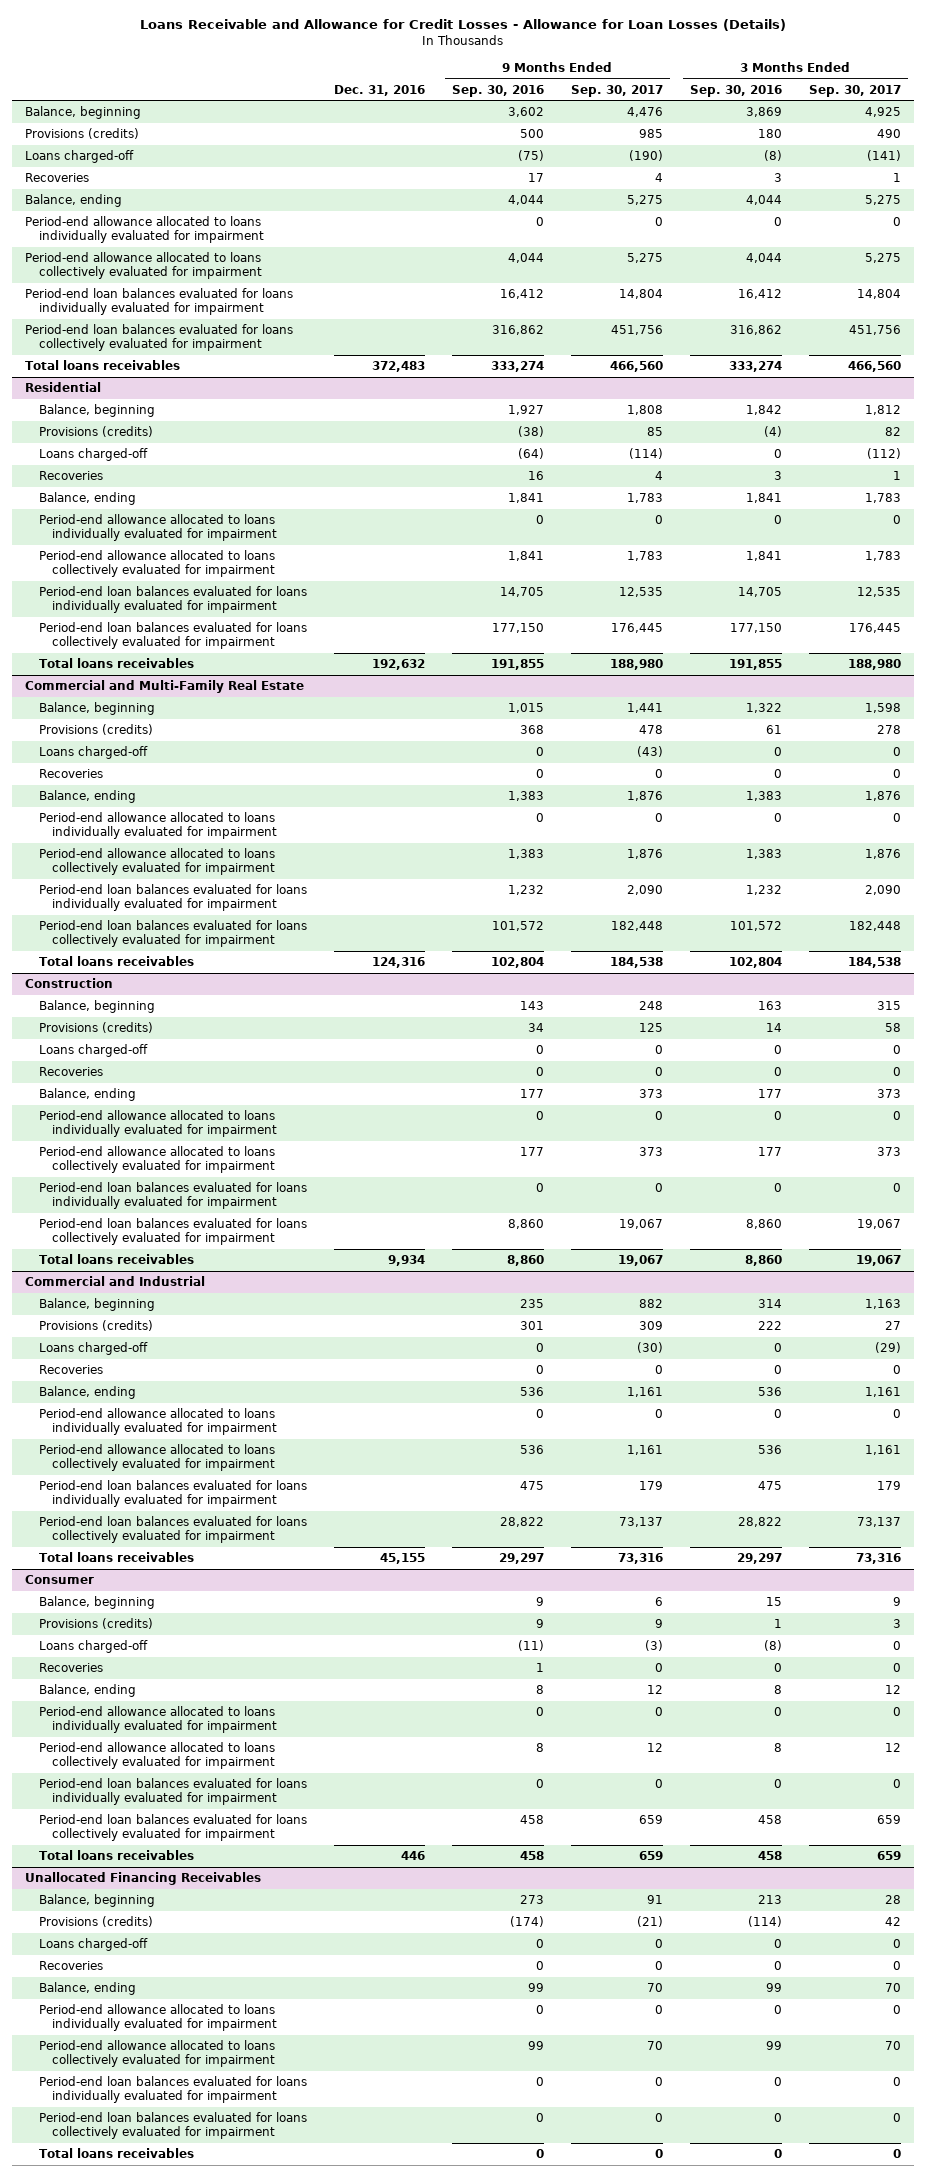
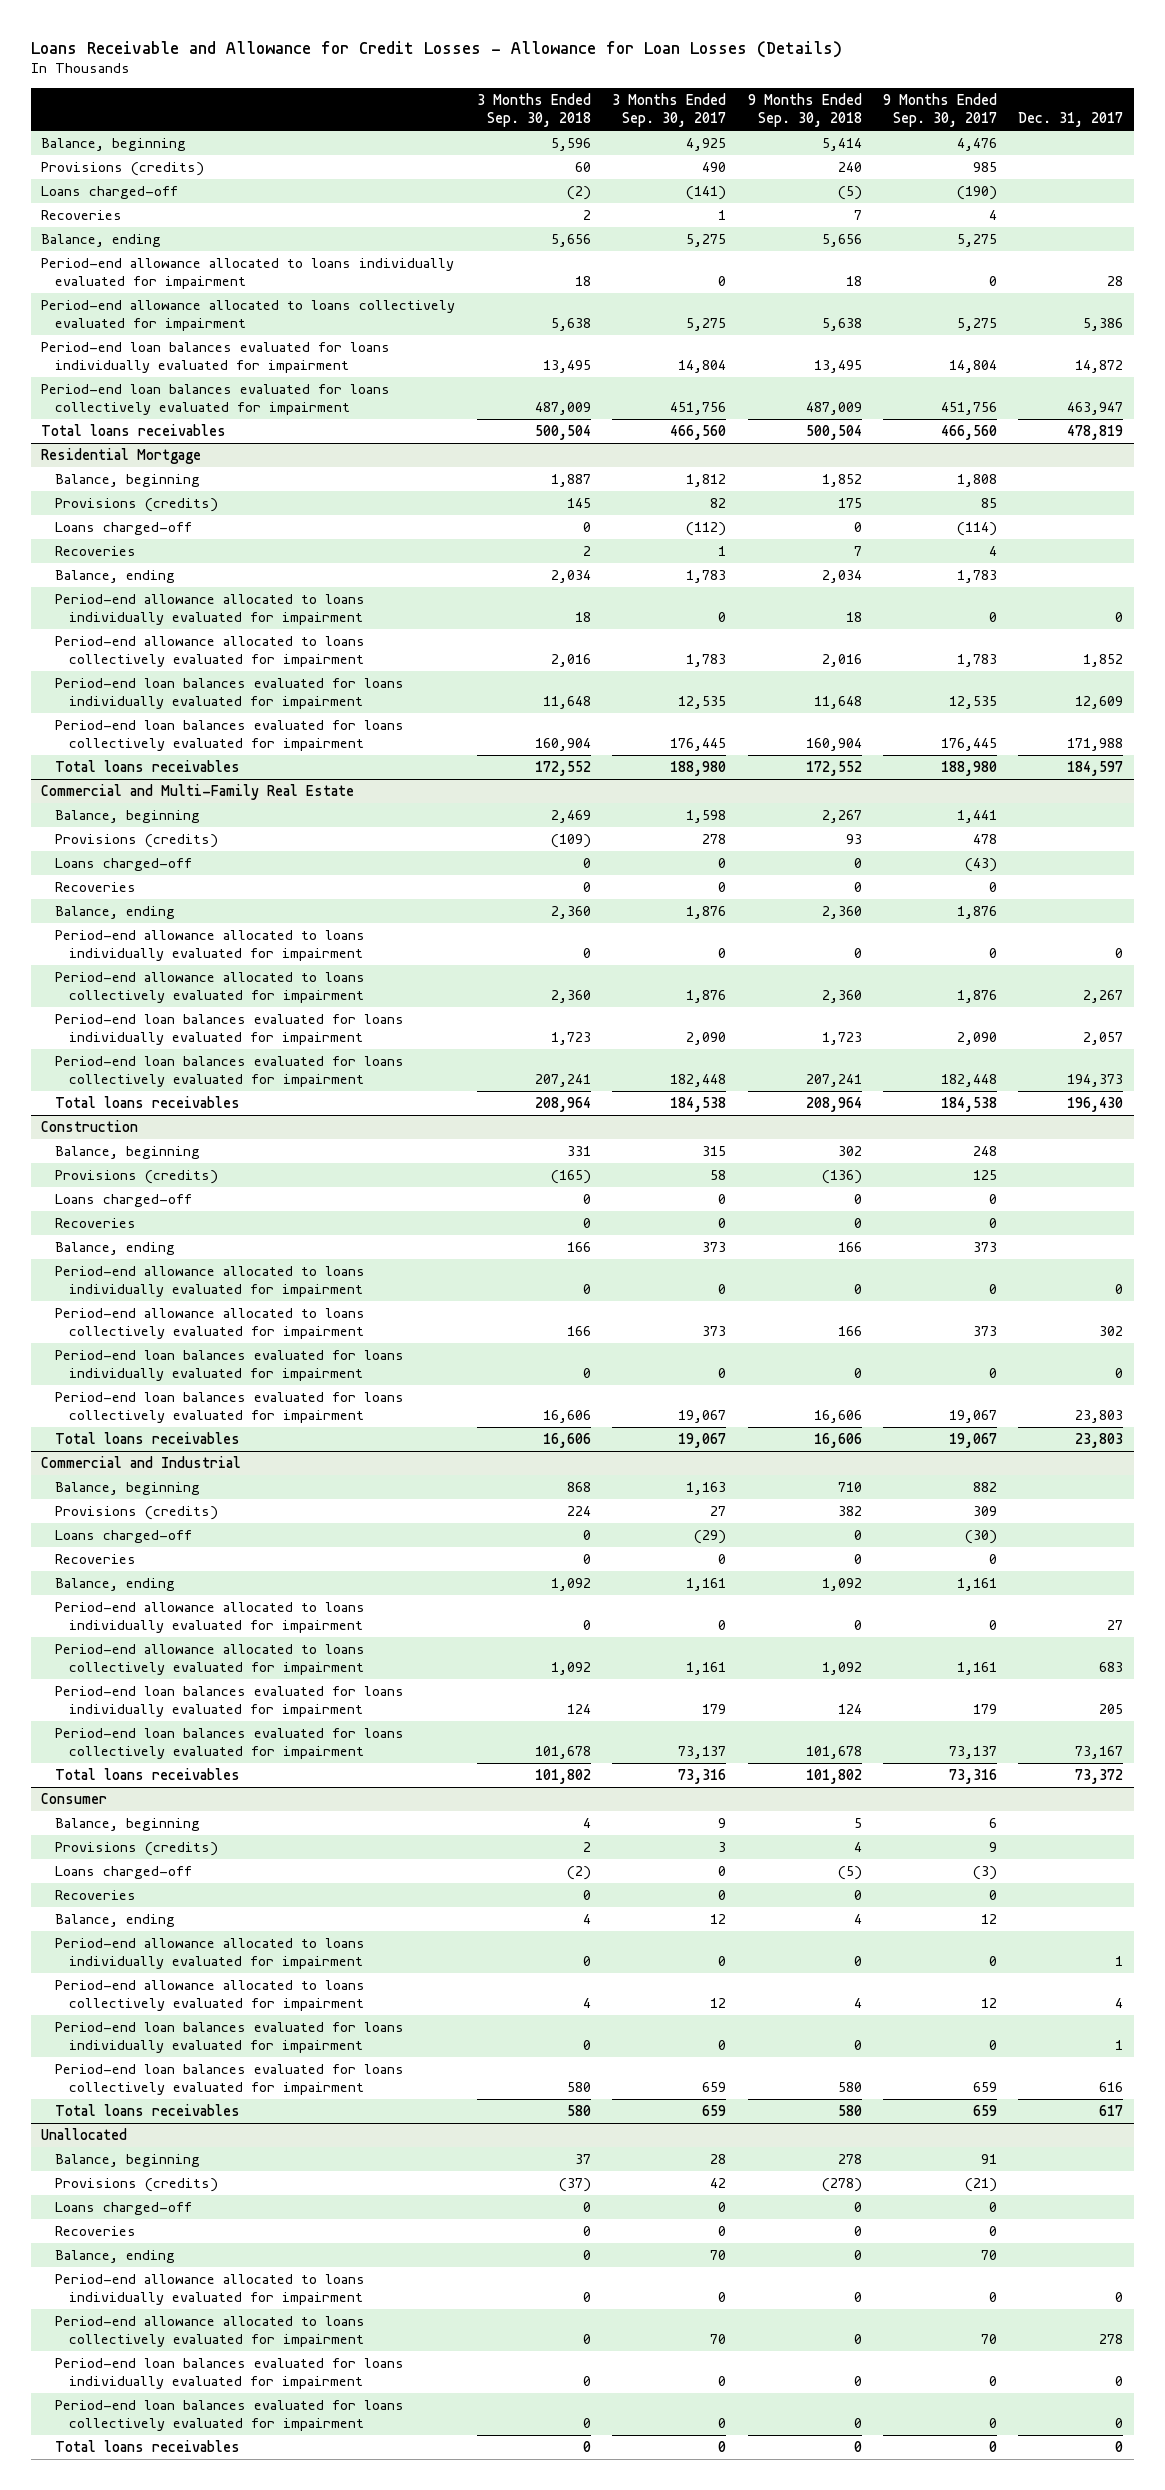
[333,84,425,96] Dec. 31, 2016 -> none
[451,84,544,97] Sep. 30, 2016 -> none
[689,84,782,97] Sep. 30, 2016 -> none
none -> [476,93,591,128] 3 Months Ended Sep. 30, 2018
none -> [747,93,862,128] 9 Months Ended Sep. 30, 2018
none -> [1018,112,1124,128] Dec. 31, 2017
[25,382,102,393] Residential -> [41,448,202,465] Residential Mortgage
[25,1872,262,1886] Unallocated Financing Receivables -> [41,2128,128,2141] Unallocated

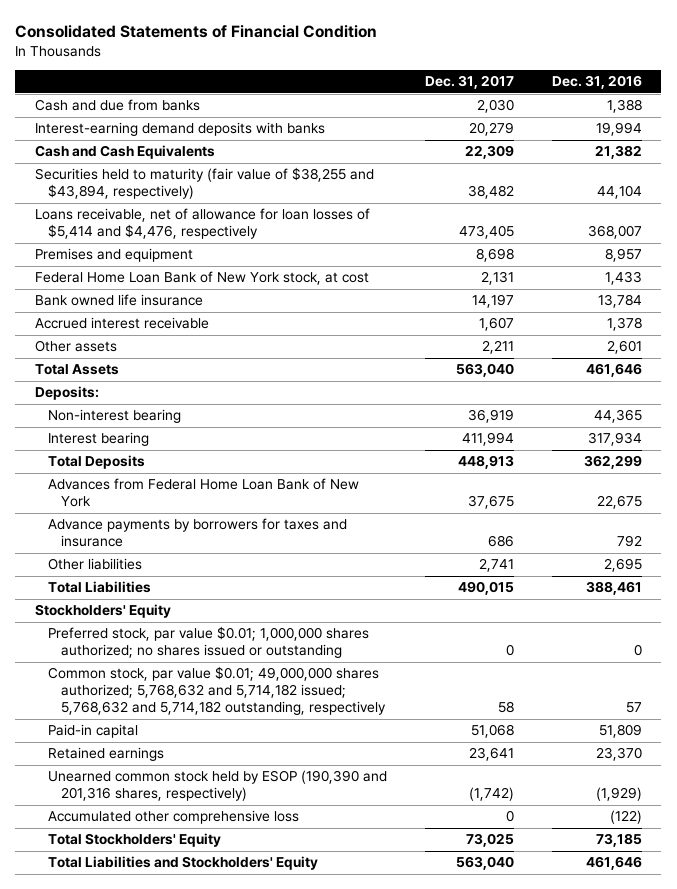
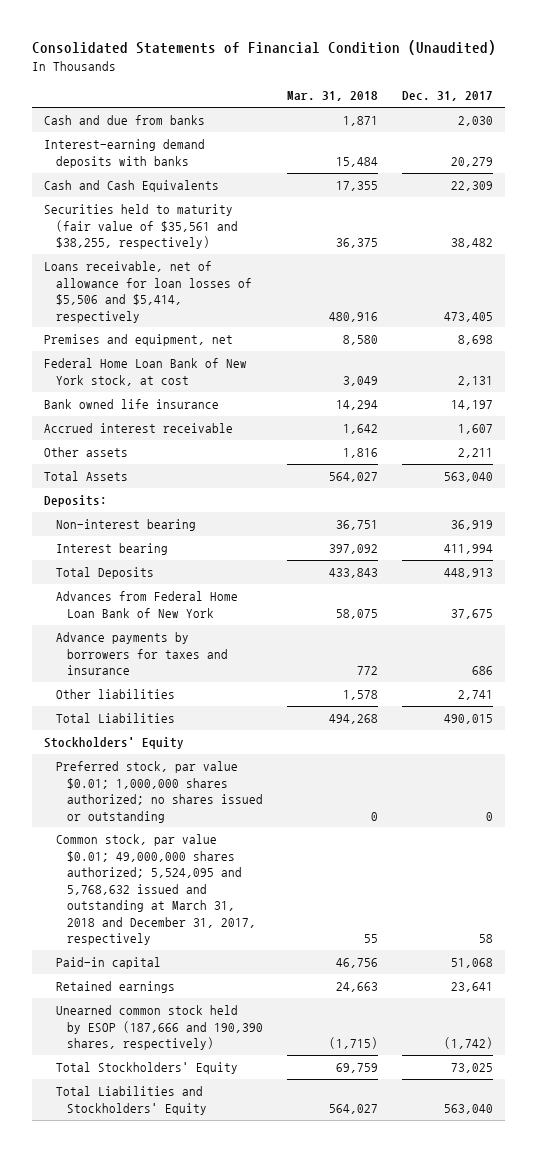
[15,25,378,39] Consolidated Statements of Financial Condition -> [32,40,497,56] Consolidated Statements of Financial Condition (Unaudited)
[552,75,643,90] Dec. 31, 2016 -> none
none -> [287,91,379,102] Mar. 31, 2018
[34,167,374,200] Securities held to maturity (fair value of $38,255 and $43,894, respectively) -> [44,204,238,250] Securities held to maturity (fair value of $35,561 and $38,255, respectively)
[34,208,370,240] Loans receivable, net of allowance for loan losses of $5,414 and $4,476, respectively -> [44,261,252,323] Loans receivable, net of allowance for loan losses of $5,506 and $5,414, respectively
[34,248,193,263] Premises and equipment -> [44,334,234,347] Premises and equipment, net
[47,666,386,716] Common stock, par value $0.01; 49,000,000 shares authorized; 5,768,632 and 5,714,182 issued; 5,768,632 and 5,714,182 outstanding, respectively -> [55,834,257,946] Common stock, par value $0.01; 49,000,000 shares authorized; 5,524,095 and 5,768,632 issued and outstanding at March 31, 2018 and December 31, 2017, respectively
[47,810,299,825] Accumulated other comprehensive loss -> none
[47,770,387,802] Unearned common stock held by ESOP (190,390 and 201,316 shares, respectively) -> [55,1005,264,1051] Unearned common stock held by ESOP (187,666 and 190,390 shares, respectively)

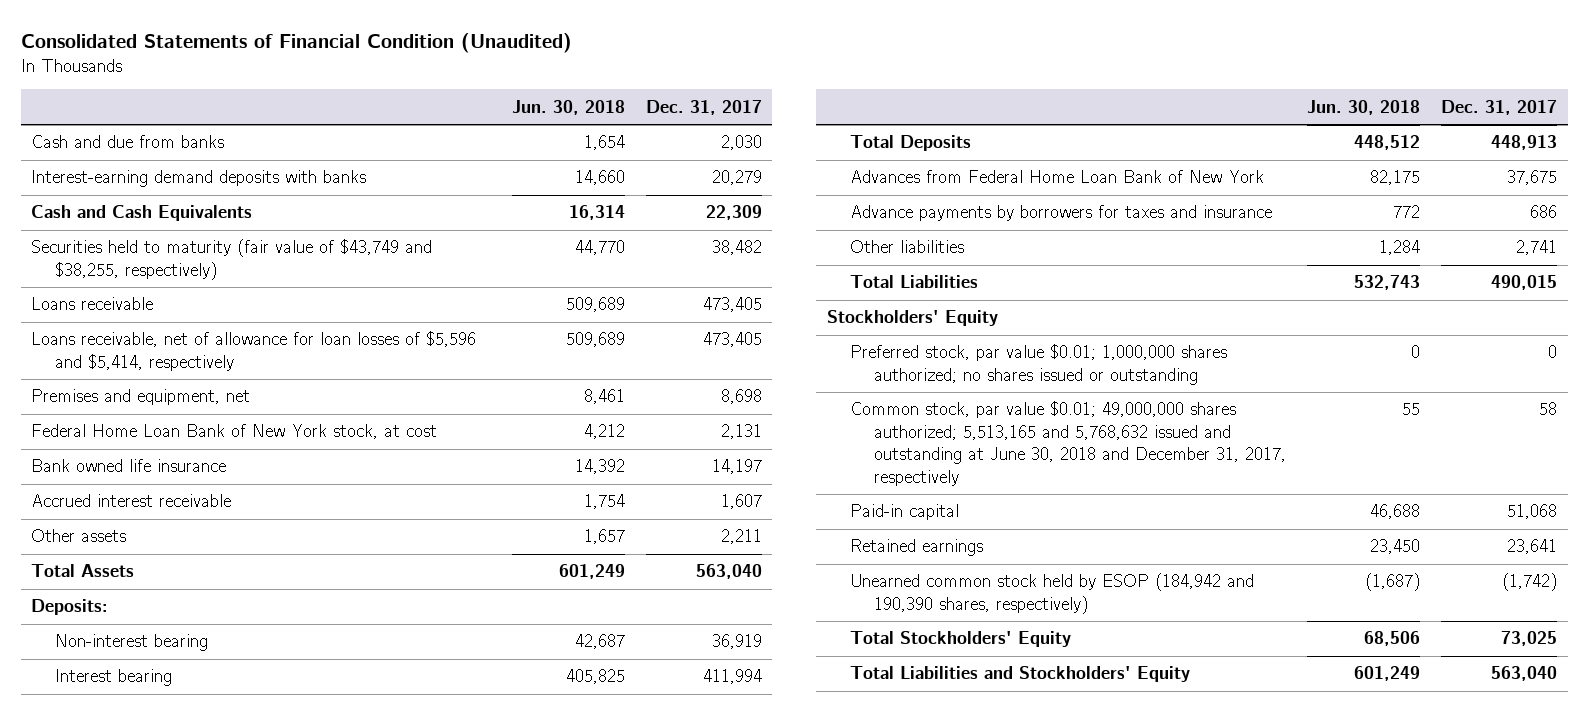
[287,91,379,102] Mar. 31, 2018 -> none
none -> [511,99,625,115] Jun. 30, 2018
[44,204,238,250] Securities held to maturity (fair value of $35,561 and $38,255, respectively) -> [31,239,433,280] Securities held to maturity (fair value of $43,749 and $38,255, respectively)
none -> [31,297,154,311] Loans receivable
[44,261,252,323] Loans receivable, net of allowance for loan losses of $5,506 and $5,414, respectively -> [31,331,477,371] Loans receivable, net of allowance for loan losses of $5,596 and $5,414, respectively
[55,834,257,946] Common stock, par value $0.01; 49,000,000 shares authorized; 5,524,095 and 5,768,632 issued and outstanding at March 31, 2018 and December 31, 2017, respectively -> [850,401,1286,486] Common stock, par value $0.01; 49,000,000 shares authorized; 5,513,165 and 5,768,632 issued and outstanding at June 30, 2018 and December 31, 2017, respectively
[55,1005,264,1051] Unearned common stock held by ESOP (187,666 and 190,390 shares, respectively) -> [850,573,1255,614] Unearned common stock held by ESOP (184,942 and 190,390 shares, respectively)

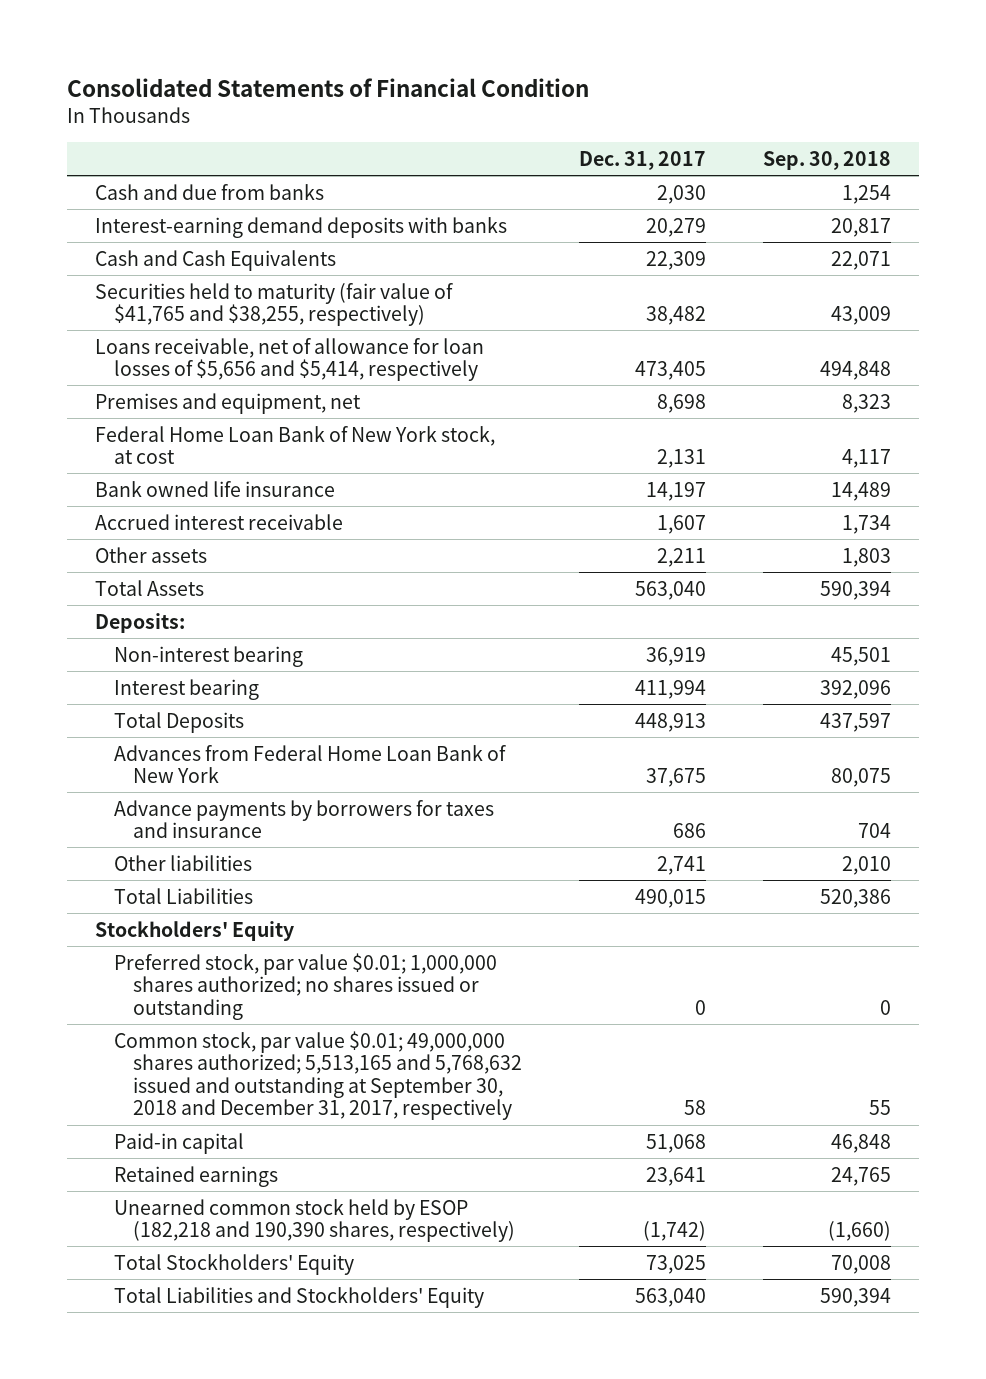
[20,33,572,54] Consolidated Statements of Financial Condition (Unaudited) -> [66,77,589,97] Consolidated Statements of Financial Condition
[511,99,625,115] Jun. 30, 2018 -> none
none -> [762,150,891,170] Sep. 30, 2018
[31,297,154,311] Loans receivable -> none
[31,239,433,280] Securities held to maturity (fair value of $43,749 and $38,255, respectively) -> [95,282,454,327] Securities held to maturity (fair value of $41,765 and $38,255, respectively)
[31,331,477,371] Loans receivable, net of allowance for loan losses of $5,596 and $5,414, respectively -> [95,337,485,382] Loans receivable, net of allowance for loan losses of $5,656 and $5,414, respectively
[850,401,1286,486] Common stock, par value $0.01; 49,000,000 shares authorized; 5,513,165 and 5,768,632 issued and outstanding at June 30, 2018 and December 31, 2017, respectively -> [113,1030,522,1121] Common stock, par value $0.01; 49,000,000 shares authorized; 5,513,165 and 5,768,632 issued and outstanding at September 30, 2018 and December 31, 2017, respectively
[850,573,1255,614] Unearned common stock held by ESOP (184,942 and 190,390 shares, respectively) -> [113,1198,515,1243] Unearned common stock held by ESOP (182,218 and 190,390 shares, respectively)

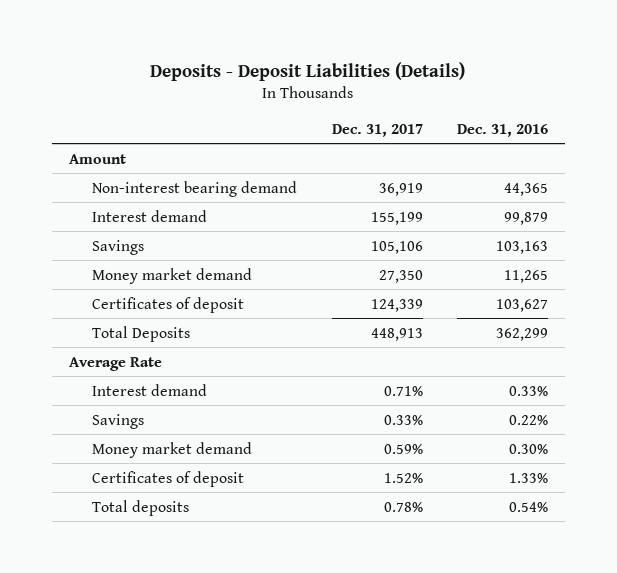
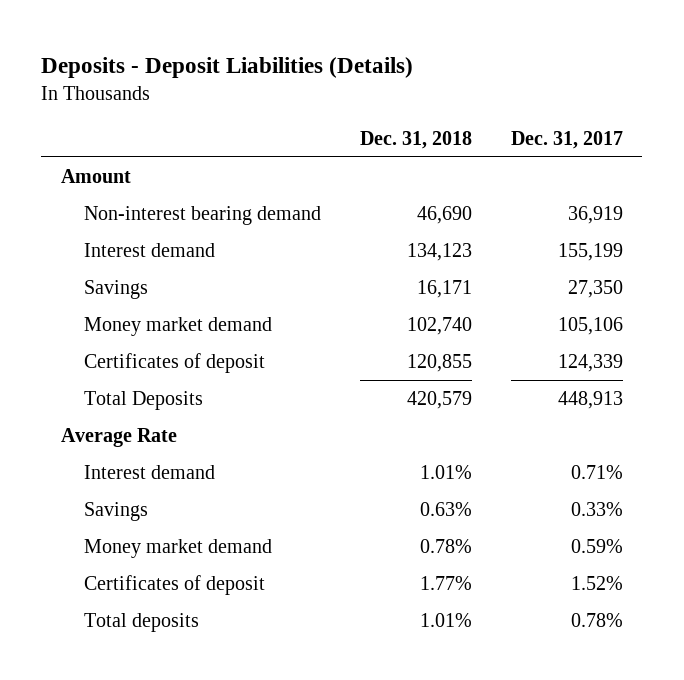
[456,123,548,137] Dec. 31, 2016 -> none
none -> [360,130,473,149] Dec. 31, 2018
[370,240,423,254] 105,106 -> [568,280,624,299] 27,350
[378,269,423,283] 27,350 -> [558,317,624,336] 105,106

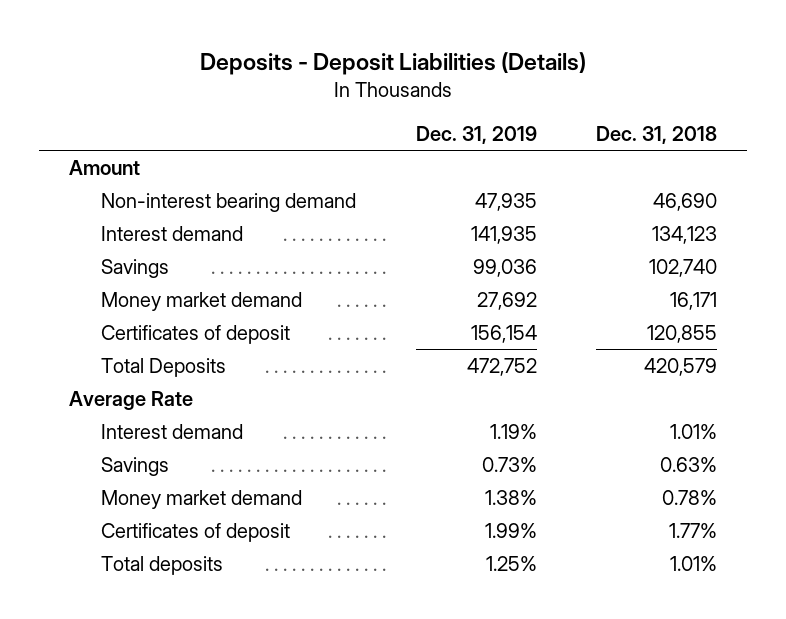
[511,130,624,149] Dec. 31, 2017 -> none
none -> [415,126,537,145] Dec. 31, 2019
[417,280,473,299] 16,171 -> [649,258,718,277] 102,740
[407,317,473,336] 102,740 -> [670,291,718,310] 16,171

